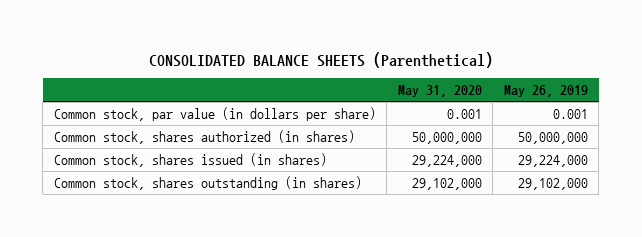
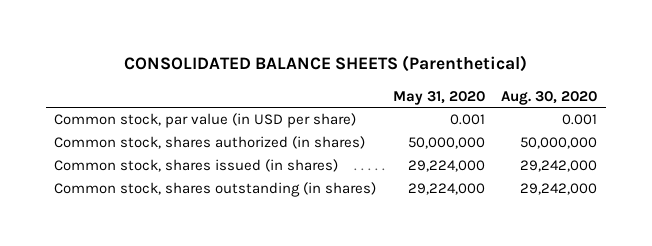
[503,85,588,98] May 26, 2019 -> none
none -> [501,90,598,105] Aug. 30, 2020
[53,106,376,121] Common stock, par value (in dollars per share) -> [54,113,357,129] Common stock, par value (in USD per share)
[411,177,482,190] 29,102,000 -> [407,183,485,196] 29,224,000

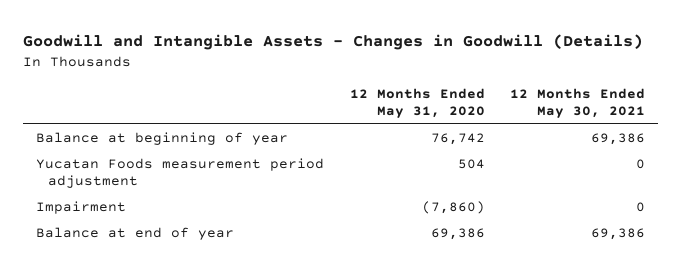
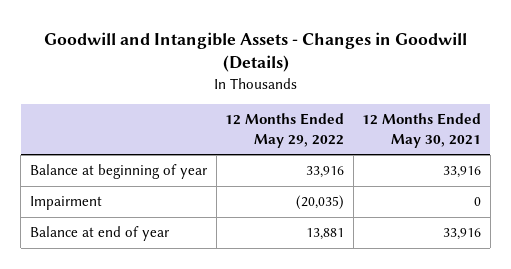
[349,88,485,119] 12 Months Ended May 31, 2020 -> none
none -> [225,113,345,148] 12 Months Ended May 29, 2022
[36,158,325,189] Yucatan Foods measurement period adjustment -> none
[591,133,646,146] 69,386 -> [443,166,482,179] 33,916
[591,228,646,241] 69,386 -> [443,228,482,241] 33,916

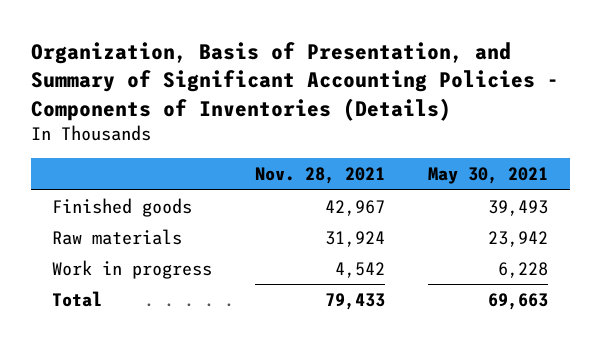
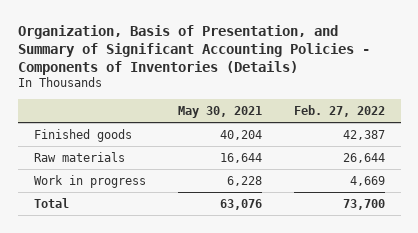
[255,167,386,185] Nov. 28, 2021 -> none
none -> [293,104,385,117] Feb. 27, 2022
[488,200,549,217] 39,493 -> [219,129,262,140] 40,204
[488,231,549,248] 23,942 -> [219,152,262,163] 16,644
[488,293,549,311] 69,663 -> [219,198,262,210] 63,076

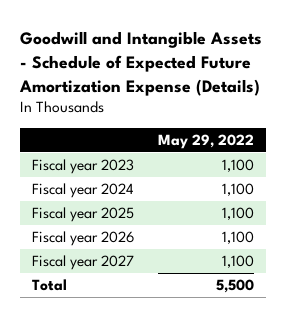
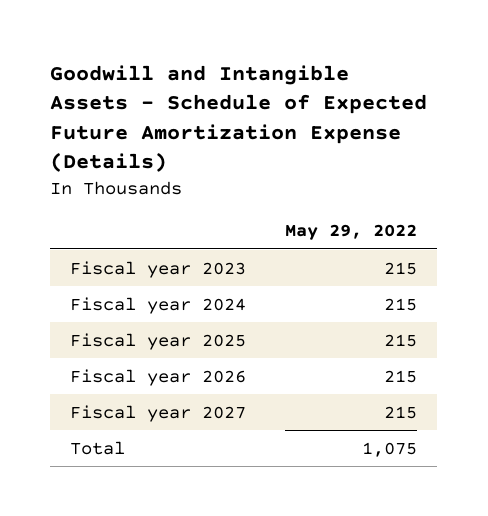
[222,159,255,173] 1,100 -> [384,261,418,275] 215
[222,183,255,197] 1,100 -> [384,297,418,311] 215
[222,207,255,221] 1,100 -> [384,333,418,347] 215
[222,231,255,245] 1,100 -> [384,369,418,383] 215
[222,255,255,269] 1,100 -> [384,405,418,419] 215
[216,279,255,294] 5,500 -> [362,441,418,457] 1,075

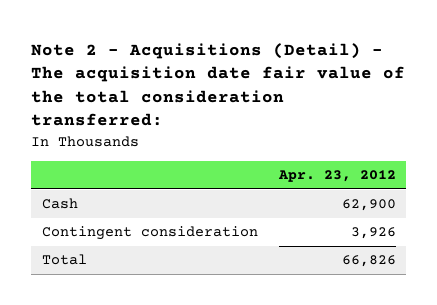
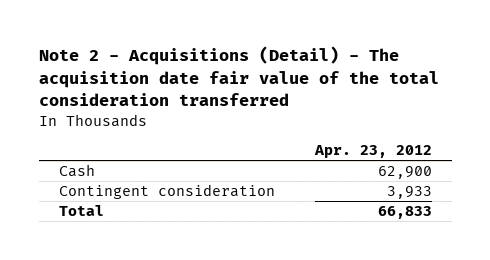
[31,42,406,127] Note 2 - Acquisitions (Detail) - The acquisition date fair value of the total consideration transferred: -> [38,46,439,107] Note 2 - Acquisitions (Detail) - The acquisition date fair value of the total consideration transferred
[350,227,396,240] 3,926 -> [386,186,432,200] 3,933
[341,255,396,268] 66,826 -> [377,206,432,220] 66,833

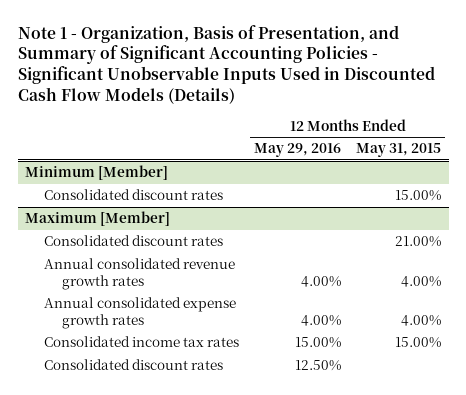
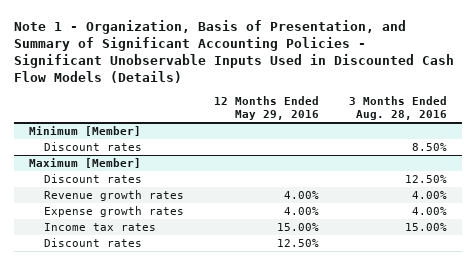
[356,143,442,158] May 31, 2015 -> none
none -> [348,96,447,121] 3 Months Ended Aug. 28, 2016
[43,189,223,201] Consolidated discount rates -> [43,142,142,152] Discount rates
[43,235,223,247] Consolidated discount rates -> [43,174,142,184] Discount rates
[43,258,235,291] Annual consolidated revenue growth rates -> [43,190,184,202] Revenue growth rates
[43,297,236,330] Annual consolidated expense growth rates -> [43,206,184,218] Expense growth rates
[43,336,239,348] Consolidated income tax rates -> [43,223,156,232] Income tax rates
[43,359,223,371] Consolidated discount rates -> [43,238,142,248] Discount rates

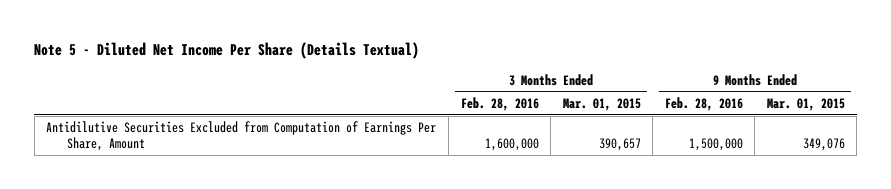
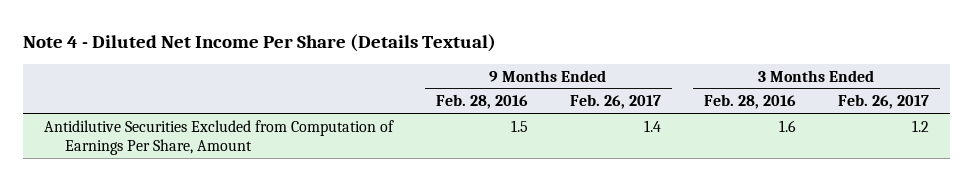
[34,42,420,60] Note 5 - Diluted Net Income Per Share (Details Textual) -> [22,33,496,52] Note 4 - Diluted Net Income Per Share (Details Textual)
[562,97,641,111] Mar. 01, 2015 -> none
[766,97,845,111] Mar. 01, 2015 -> none
none -> [570,94,662,110] Feb. 26, 2017
none -> [838,94,930,110] Feb. 26, 2017
[484,137,539,151] 1,600,000 -> [778,119,796,132] 1.6
[688,137,743,151] 1,500,000 -> [510,119,528,132] 1.5

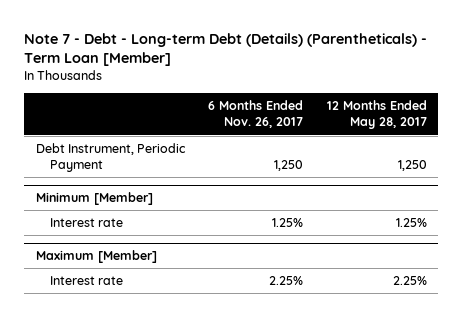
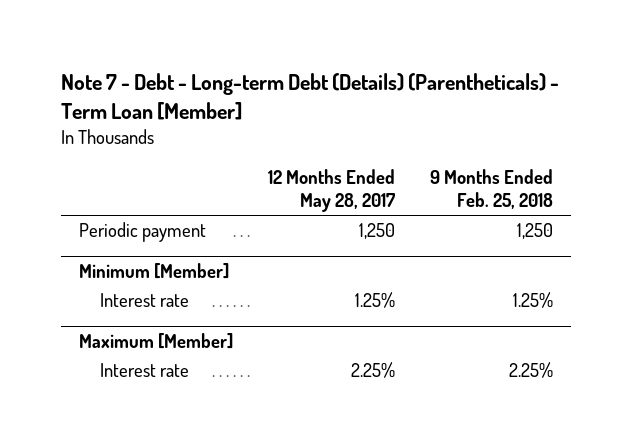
[208,100,304,129] 6 Months Ended Nov. 26, 2017 -> none
none -> [430,168,554,210] 9 Months Ended Feb. 25, 2018
[35,143,186,173] Debt Instrument, Periodic Payment -> [78,222,206,243] Periodic payment

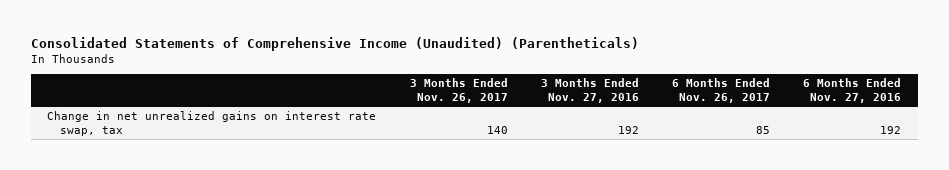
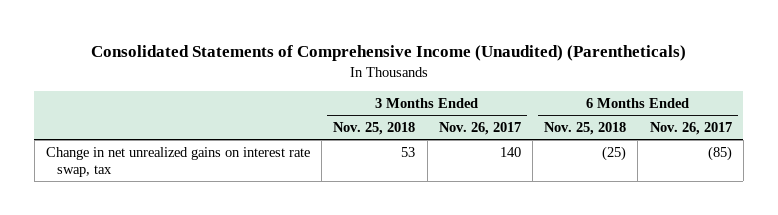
[540,78,639,104] 3 Months Ended Nov. 27, 2016 -> none
[803,78,902,104] 6 Months Ended Nov. 27, 2016 -> none
none -> [333,121,416,135] Nov. 25, 2018
none -> [544,121,627,135] Nov. 25, 2018
[755,126,770,135] 85 -> [707,145,732,161] (85)

